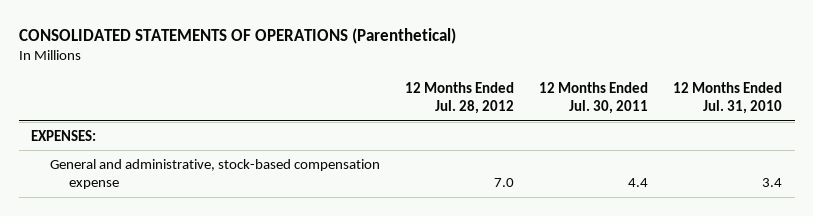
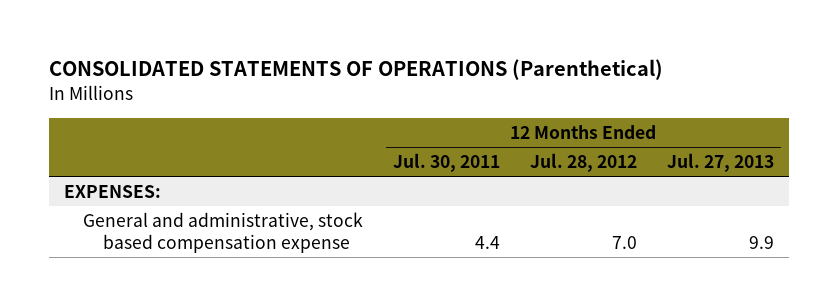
[673,82,783,115] 12 Months Ended Jul. 31, 2010 -> none
none -> [666,153,774,173] Jul. 27, 2013
[50,158,381,190] General and administrative, stock-based compensation expense -> [83,212,364,254] General and administrative, stock based compensation expense

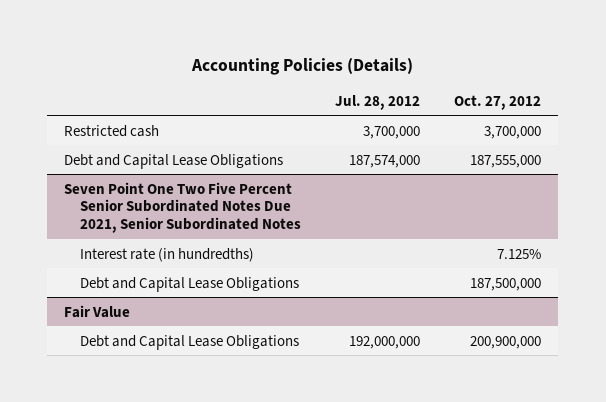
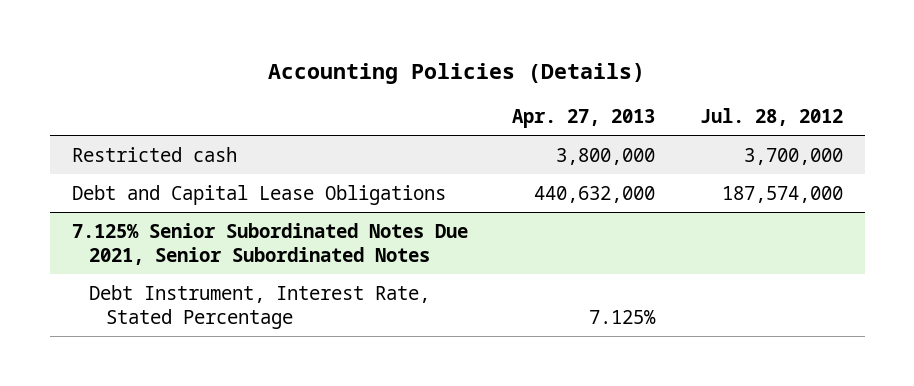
[454,94,542,110] Oct. 27, 2012 -> none
none -> [512,108,656,128] Apr. 27, 2013
[64,181,302,234] Seven Point One Two Five Percent Senior Subordinated Notes Due 2021, Senior Subordinated Notes -> none
[80,276,300,292] Debt and Capital Lease Obligations -> none
[64,304,131,318] Fair Value -> none
[80,334,300,350] Debt and Capital Lease Obligations -> none
none -> [71,222,468,265] 7.125% Senior Subordinated Notes Due 2021, Senior Subordinated Notes
[80,247,255,262] Interest rate (in hundredths) -> [88,284,430,329] Debt Instrument, Interest Rate, Stated Percentage

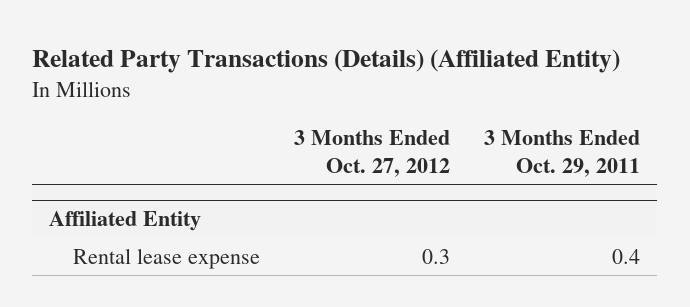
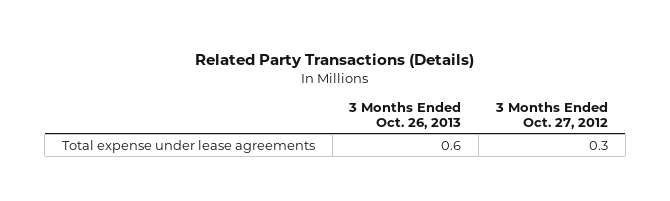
[32,48,621,73] Related Party Transactions (Details) (Affiliated Entity) -> [194,53,474,69] Related Party Transactions (Details)
[484,130,641,178] 3 Months Ended Oct. 29, 2011 -> none
none -> [348,101,462,130] 3 Months Ended Oct. 26, 2013
[49,211,202,232] Affiliated Entity -> none
[72,248,260,270] Rental lease expense -> [61,139,315,153] Total expense under lease agreements

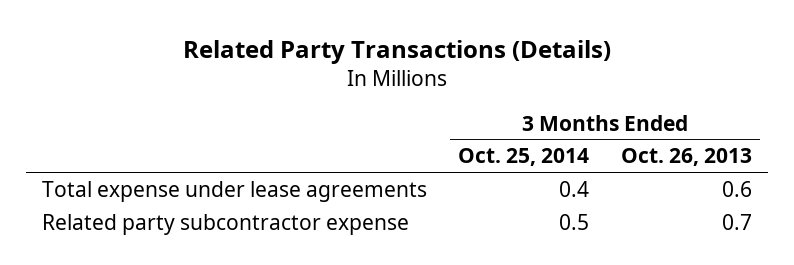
[494,101,608,130] 3 Months Ended Oct. 27, 2012 -> none
none -> [458,148,590,167] Oct. 25, 2014
none -> [41,213,409,235] Related party subcontractor expense

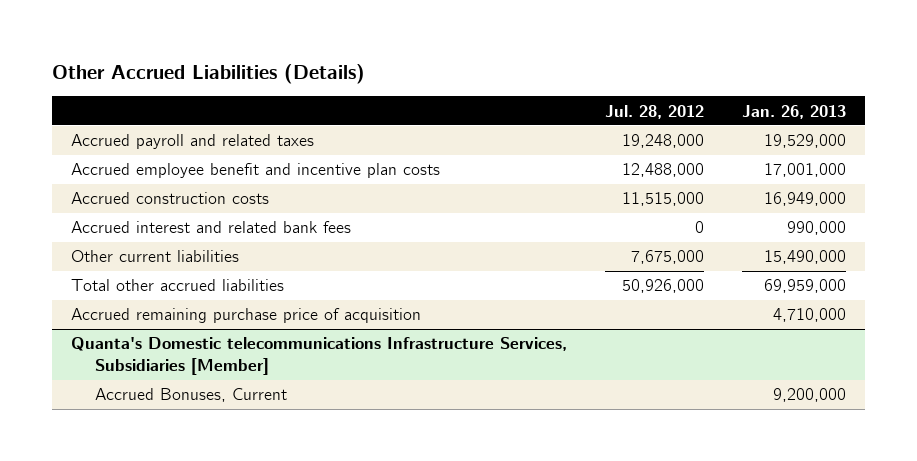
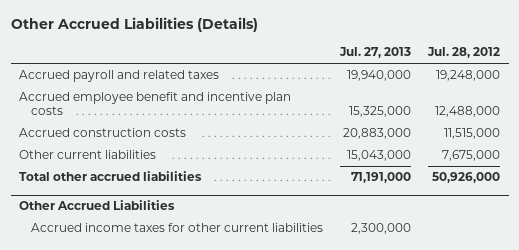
[741,104,846,119] Jan. 26, 2013 -> none
none -> [339,47,412,59] Jul. 27, 2013
[71,221,352,234] Accrued interest and related bank fees -> none
[71,308,422,324] Accrued remaining purchase price of acquisition -> none
[71,337,568,376] Quanta's Domestic telecommunications Infrastructure Services, Subsidiaries [Member] -> none
[95,388,288,403] Accrued Bonuses, Current -> none
none -> [19,200,176,211] Other Accrued Liabilities
none -> [30,223,323,233] Accrued income taxes for other current liabilities

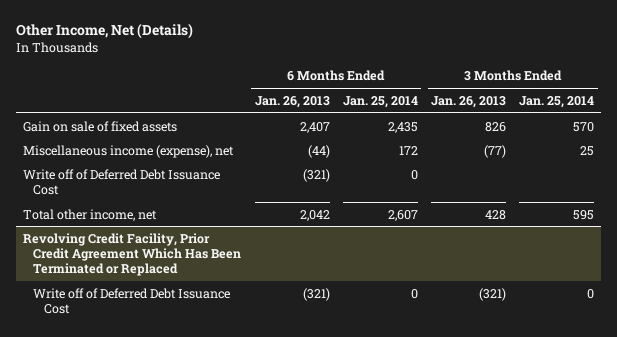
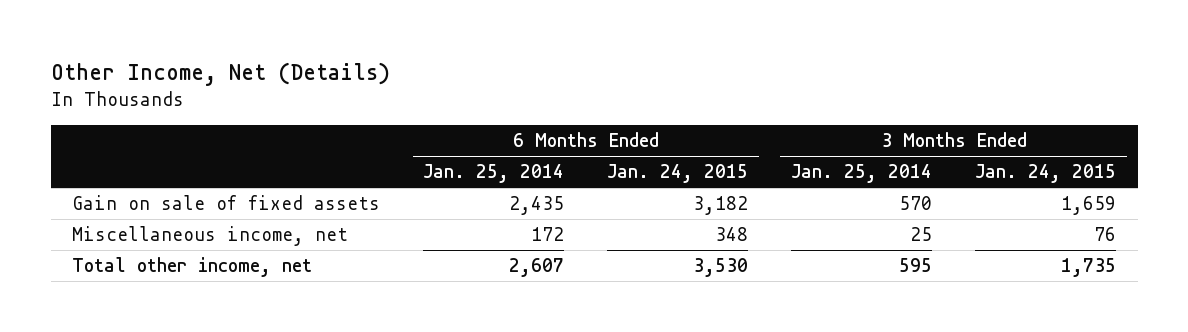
[254,95,330,108] Jan. 26, 2013 -> none
[431,95,507,108] Jan. 26, 2013 -> none
none -> [607,164,749,184] Jan. 24, 2015
none -> [975,164,1117,184] Jan. 24, 2015
[22,168,220,195] Write off of Deferred Debt Issuance Cost -> none
[22,144,234,158] Miscellaneous income (expense), net -> [72,226,349,247] Miscellaneous income, net
[22,232,242,277] Revolving Credit Facility, Prior Credit Agreement Which Has Been Terminated or Replaced -> none
[33,287,231,314] Write off of Deferred Debt Issuance Cost -> none

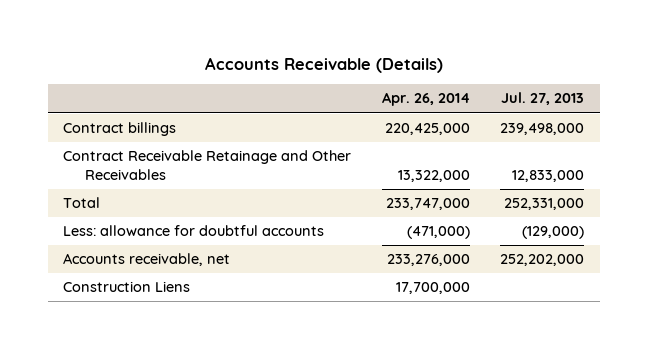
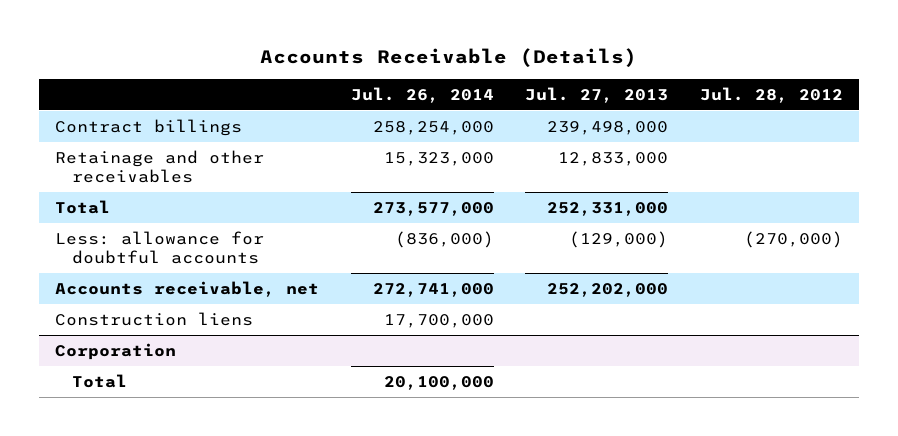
[381,92,470,107] Apr. 26, 2014 -> none
none -> [350,86,494,103] Jul. 26, 2014
none -> [699,86,843,103] Jul. 28, 2012
[62,150,351,180] Contract Receivable Retainage and Other Receivables -> [54,150,264,183] Retainage and other receivables
[62,281,190,293] Construction Liens -> [54,312,253,327] Construction liens
none -> [54,343,176,361] Corporation
none -> [72,374,128,389] Total

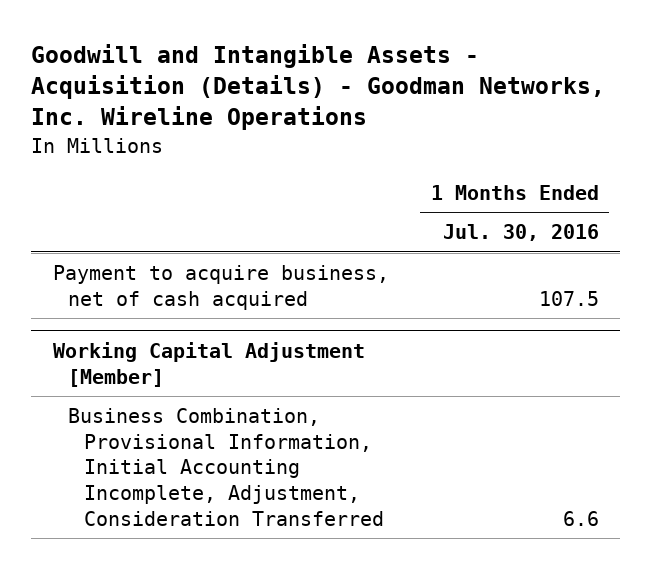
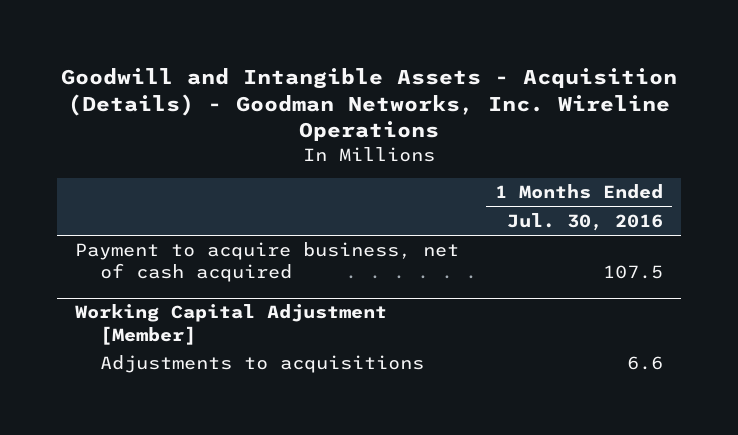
[68,408,385,526] Business Combination, Provisional Information, Initial Accounting Incomplete, Adjustment, Consideration Transferred -> [100,355,425,374] Adjustments to acquisitions

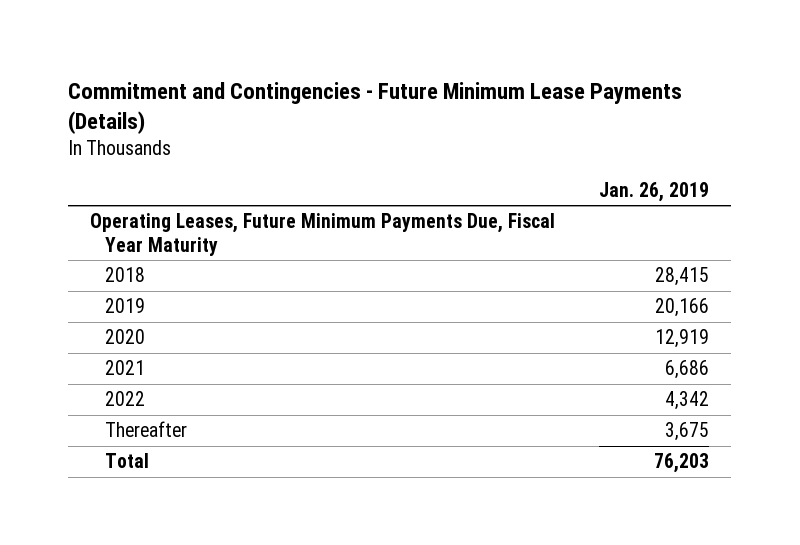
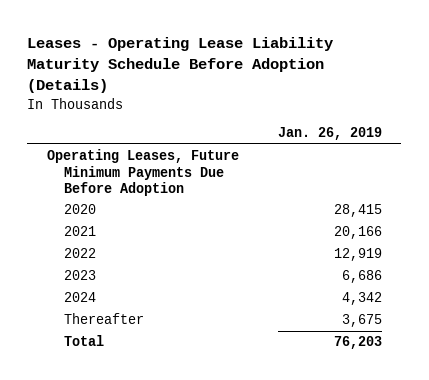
[68,81,683,134] Commitment and Contingencies - Future Minimum Lease Payments (Details) -> [27,37,334,94] Leases - Operating Lease Liability Maturity Schedule Before Adoption (Details)
[90,213,556,256] Operating Leases, Future Minimum Payments Due, Fiscal Year Maturity -> [46,149,239,196] Operating Leases, Future Minimum Payments Due Before Adoption
[105,267,146,283] 2018 -> [64,204,97,215] 2020
[105,298,146,314] 2019 -> [64,226,97,237] 2021
[105,329,146,345] 2020 -> [64,248,97,259] 2022
[105,360,146,376] 2021 -> [64,270,97,281] 2023
[105,391,146,407] 2022 -> [64,292,97,303] 2024

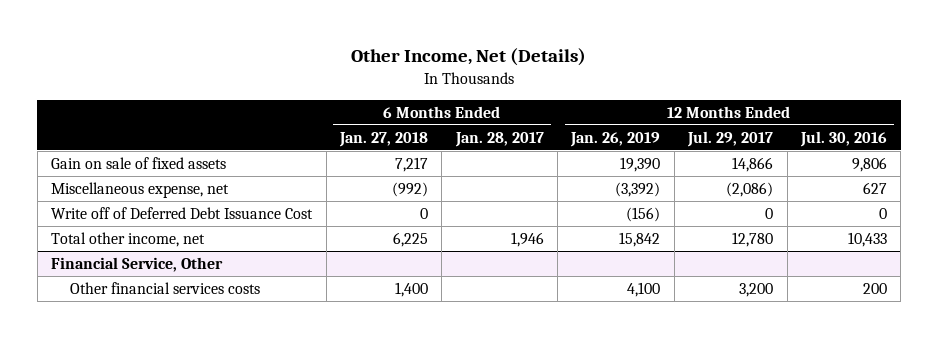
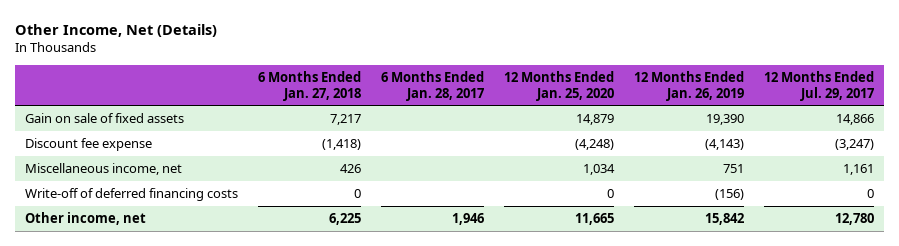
[799,130,887,147] Jul. 30, 2016 -> none
none -> [504,71,615,101] 12 Months Ended Jan. 25, 2020
[51,256,224,272] Financial Service, Other -> none
[69,281,260,294] Other financial services costs -> none
none -> [25,137,153,151] Discount fee expense
[51,181,230,198] Miscellaneous expense, net -> [25,162,183,175] Miscellaneous income, net
[391,181,428,197] (992) -> [340,163,362,173] 426
[615,181,661,197] (3,392) -> [723,163,745,173] 751
[726,181,774,197] (2,086) -> [843,163,875,175] 1,161
[51,206,314,219] Write off of Deferred Debt Issuance Cost -> [25,187,239,201] Write-off of deferred financing costs
[51,231,206,247] Total other income, net -> [25,211,147,225] Other income, net

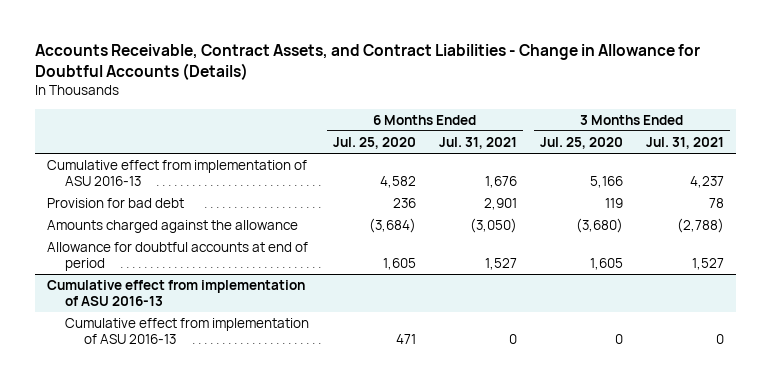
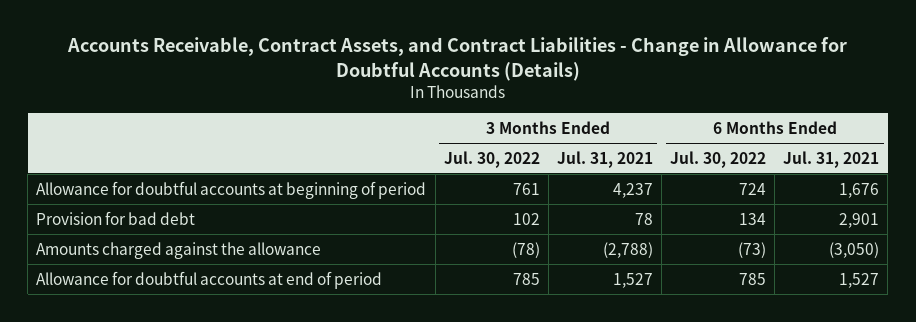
[332,136,416,149] Jul. 25, 2020 -> none
[540,136,624,149] Jul. 25, 2020 -> none
none -> [443,150,540,168] Jul. 30, 2022
none -> [670,150,767,168] Jul. 30, 2022
[46,159,307,186] Cumulative effect from implementation of ASU 2016-13 -> [36,180,427,199] Allowance for doubtful accounts at beginning of period
[46,279,305,306] Cumulative effect from implementation of ASU 2016-13 -> none
[65,317,310,344] Cumulative effect from implementation of ASU 2016-13 -> none

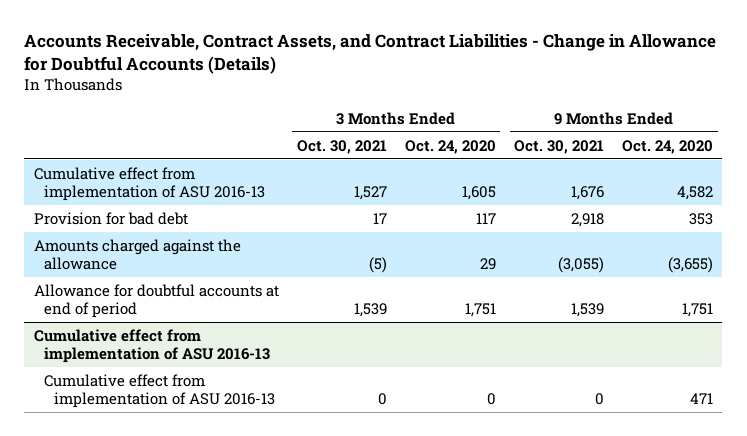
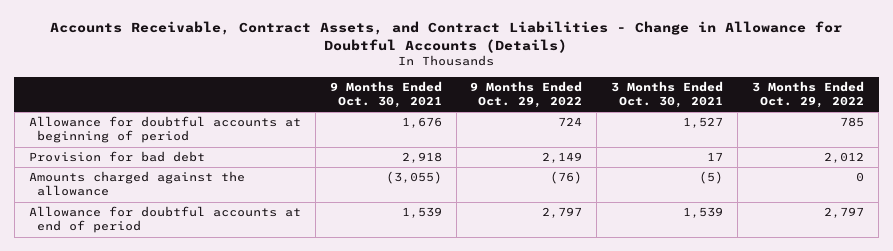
[404,139,496,154] Oct. 24, 2020 -> none
[622,139,714,154] Oct. 24, 2020 -> none
none -> [470,80,583,108] 9 Months Ended Oct. 29, 2022
none -> [752,80,865,108] 3 Months Ended Oct. 29, 2022
[33,166,265,202] Cumulative effect from implementation of ASU 2016-13 -> [28,116,301,144] Allowance for doubtful accounts at beginning of period
[33,328,270,364] Cumulative effect from implementation of ASU 2016-13 -> none
[43,373,276,409] Cumulative effect from implementation of ASU 2016-13 -> none

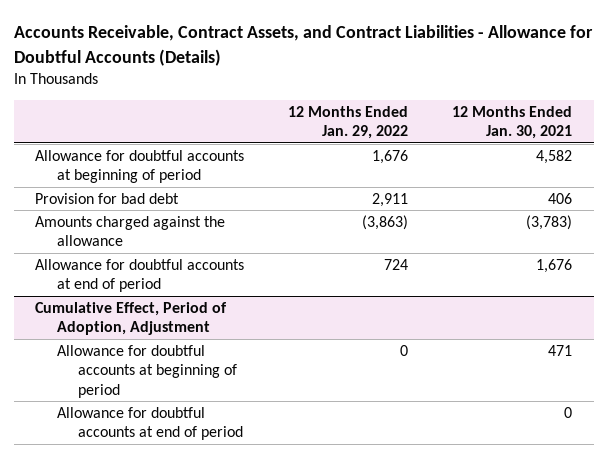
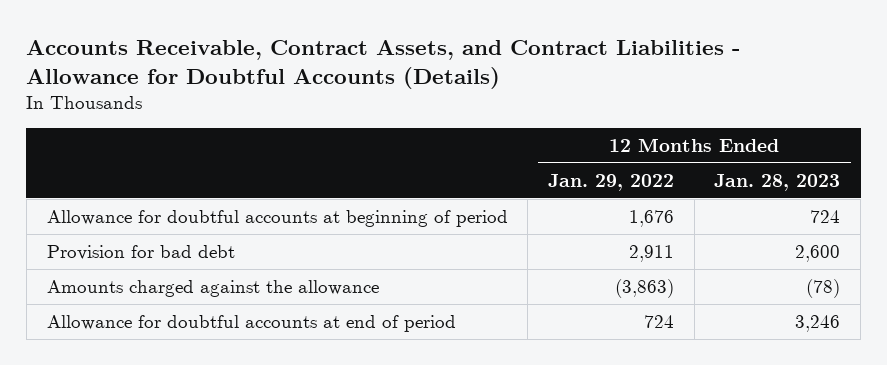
[452,105,573,140] 12 Months Ended Jan. 30, 2021 -> none
none -> [714,173,841,191] Jan. 28, 2023
[35,301,228,336] Cumulative Effect, Period of Adoption, Adjustment -> none
[56,344,238,398] Allowance for doubtful accounts at beginning of period -> none
[56,406,244,441] Allowance for doubtful accounts at end of period -> none

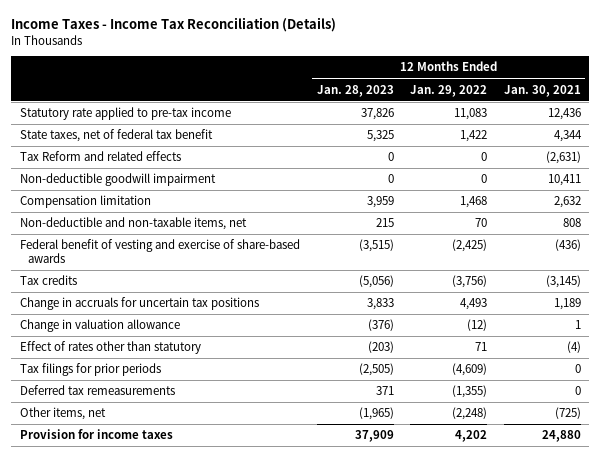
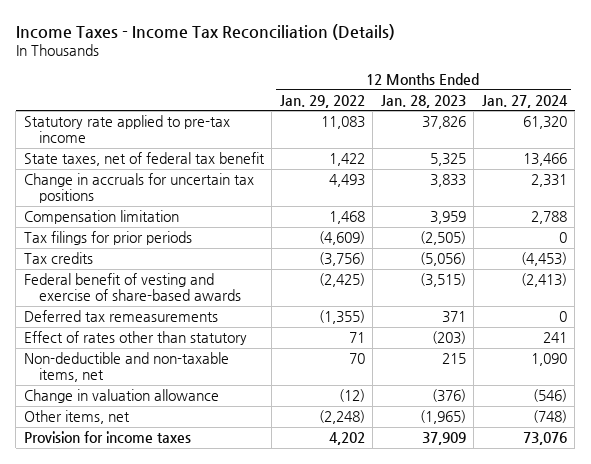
[504,84,582,97] Jan. 30, 2021 -> none
none -> [481,94,568,108] Jan. 27, 2024
[19,151,181,162] Tax Reform and related effects -> none
[19,173,216,187] Non-deductible goodwill impairment -> none
[19,195,151,209] Compensation limitation -> [23,210,179,225] Compensation limitation
[19,275,77,286] Tax credits -> [23,252,93,265] Tax credits
[19,239,300,264] Federal benefit of vesting and exercise of share-based awards -> [23,273,242,302] Federal benefit of vesting and exercise of share-based awards
[19,341,201,355] Effect of rates other than statutory -> [23,331,247,346] Effect of rates other than statutory
[19,217,247,231] Non-deductible and non-taxable items, net -> [23,352,229,383] Non-deductible and non-taxable items, net
[19,319,180,333] Change in valuation allowance -> [23,389,219,404] Change in valuation allowance

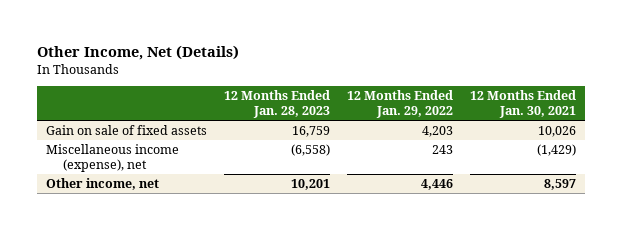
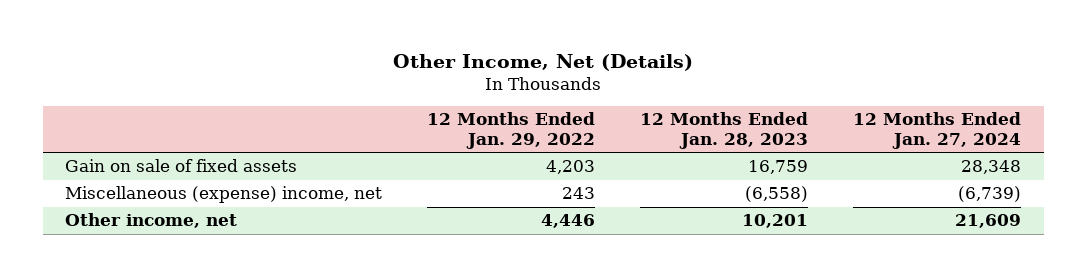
[469,90,576,119] 12 Months Ended Jan. 30, 2021 -> none
none -> [853,112,1022,149] 12 Months Ended Jan. 27, 2024
[45,143,179,173] Miscellaneous income (expense), net -> [65,186,383,204] Miscellaneous (expense) income, net

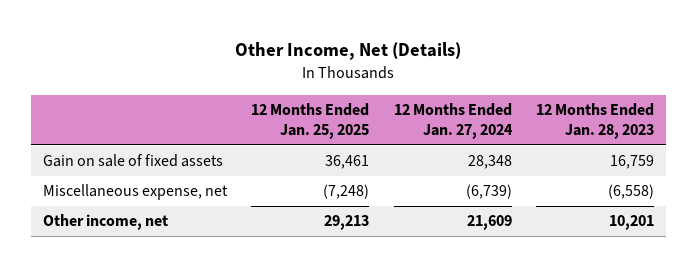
[427,112,596,149] 12 Months Ended Jan. 29, 2022 -> none
none -> [251,102,370,140] 12 Months Ended Jan. 25, 2025
[65,186,383,204] Miscellaneous (expense) income, net -> [43,184,229,201] Miscellaneous expense, net

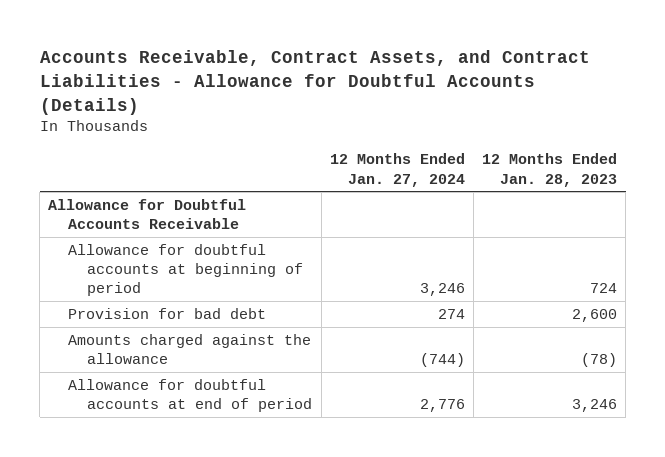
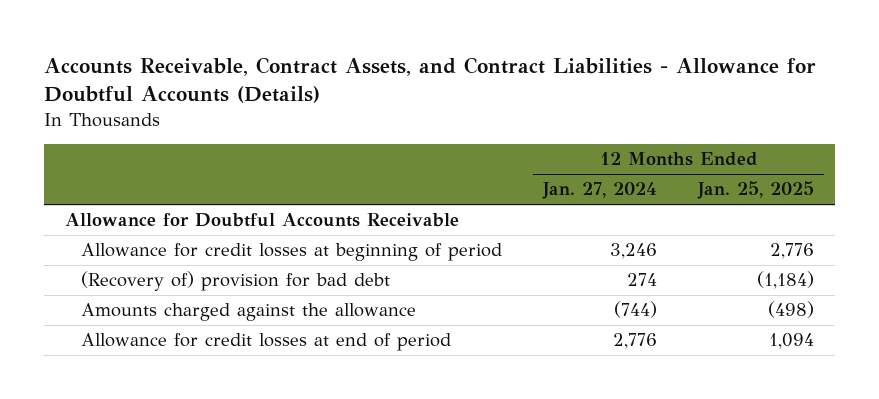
[481,153,617,187] 12 Months Ended Jan. 28, 2023 -> none
none -> [697,181,815,200] Jan. 25, 2025
[67,243,304,297] Allowance for doubtful accounts at beginning of period -> [81,243,503,262] Allowance for credit losses at beginning of period
[67,307,266,319] Provision for bad debt -> [81,271,391,292] (Recovery of) provision for bad debt
[67,378,313,413] Allowance for doubtful accounts at end of period -> [81,333,452,352] Allowance for credit losses at end of period

